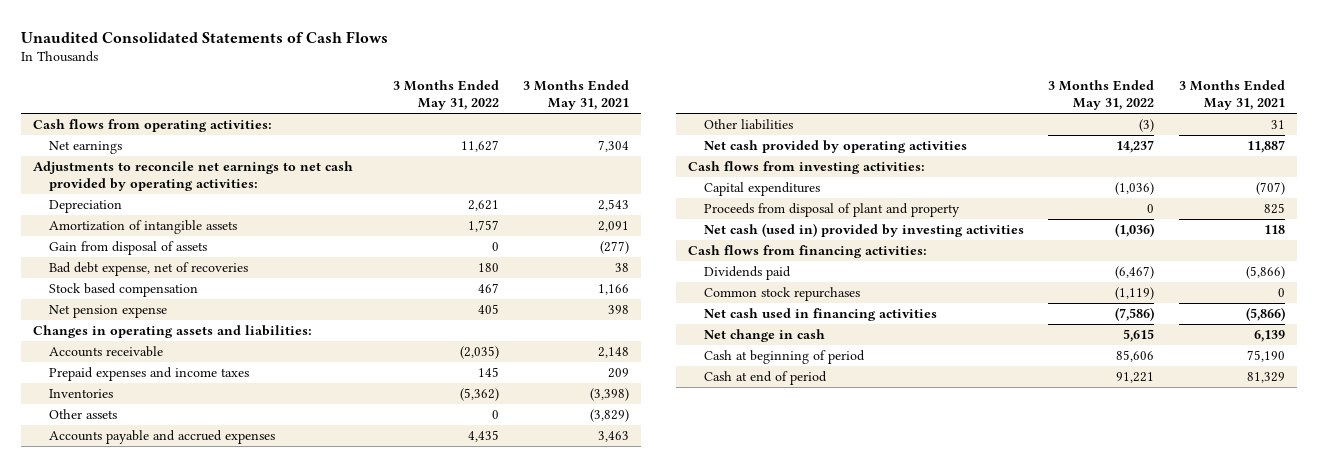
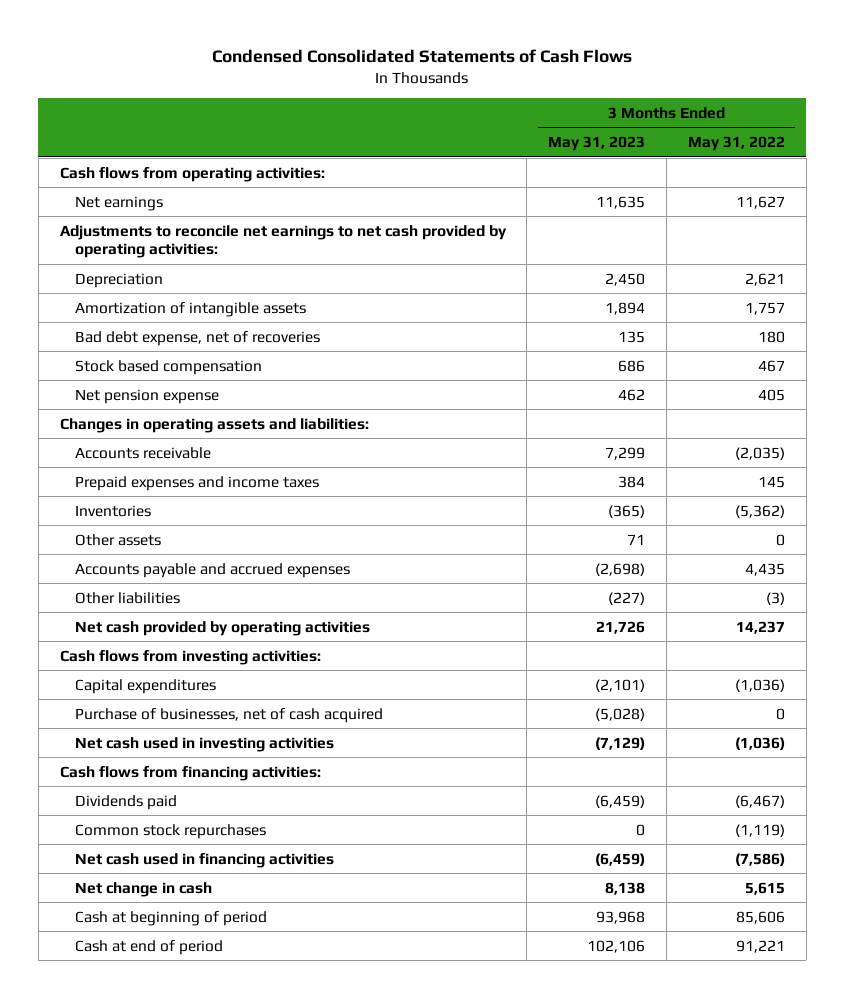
[20,30,388,43] Unaudited Consolidated Statements of Cash Flows -> [212,49,633,64] Condensed Consolidated Statements of Cash Flows
[523,80,630,111] 3 Months Ended May 31, 2021 -> none
none -> [548,136,646,152] May 31, 2023
[48,241,207,256] Gain from disposal of assets -> none
[704,203,961,218] Proceeds from disposal of plant and property -> none
none -> [74,707,383,723] Purchase of businesses, net of cash acquired
[704,223,1025,238] Net cash (used in) provided by investing activities -> [74,736,334,752] Net cash used in investing activities

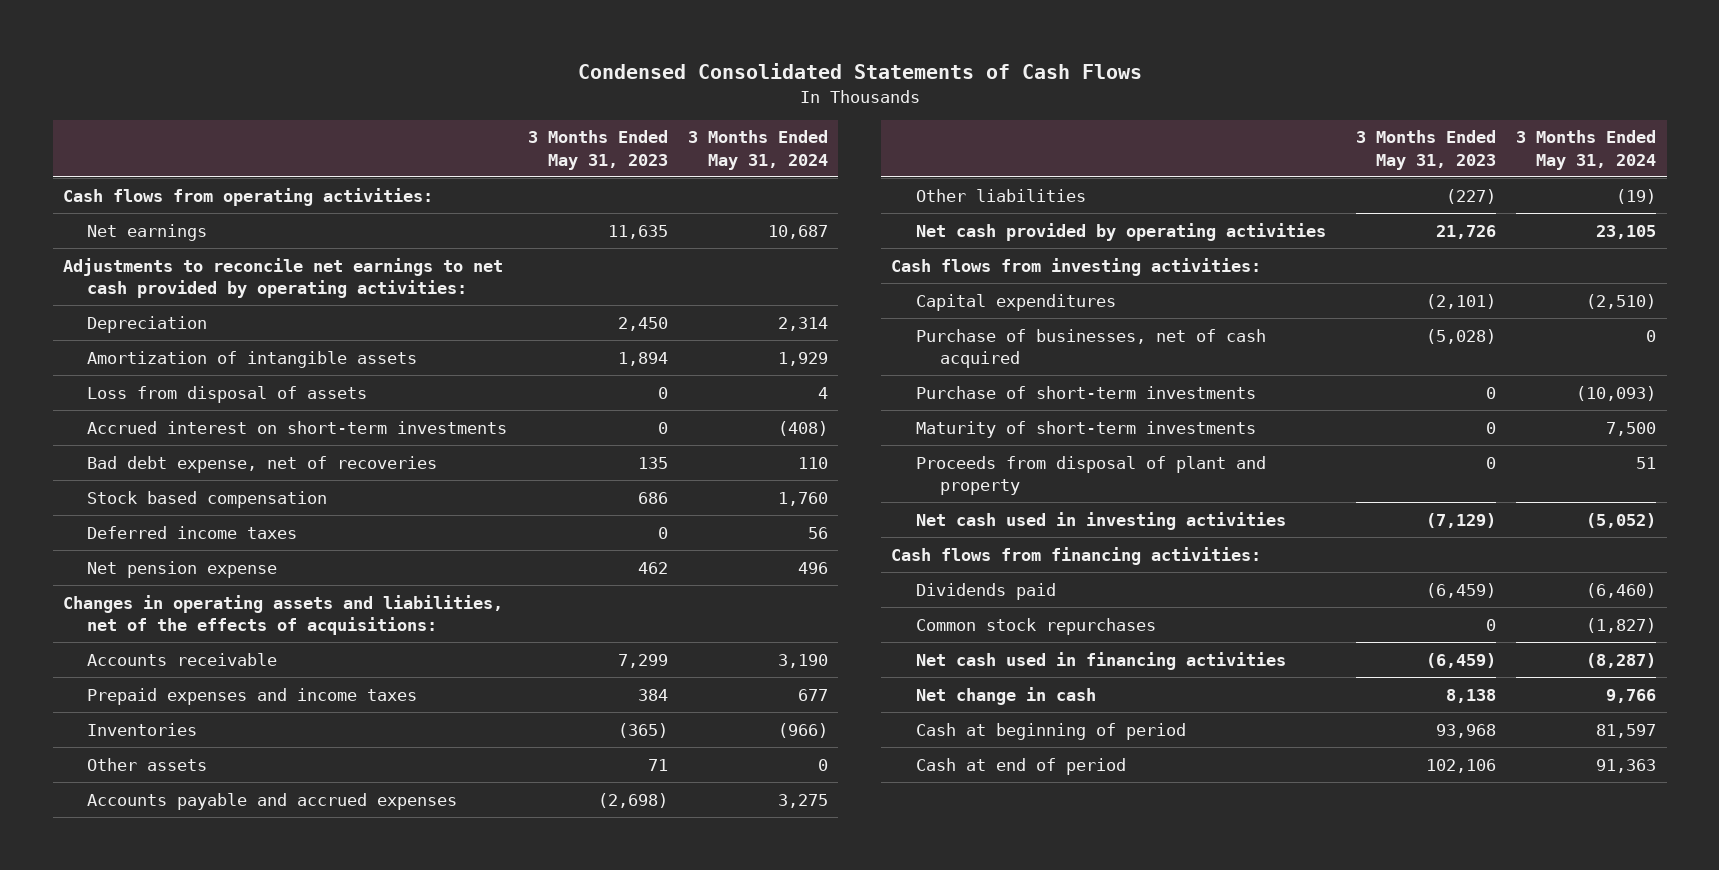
[687,136,785,152] May 31, 2022 -> none
none -> [688,130,829,170] 3 Months Ended May 31, 2024
none -> [87,385,368,403] Loss from disposal of assets
none -> [87,420,508,434] Accrued interest on short-term investments
none -> [87,525,298,539] Deferred income taxes
[59,417,369,433] Changes in operating assets and liabilities: -> [63,594,504,635] Changes in operating assets and liabilities, net of the effects of acquisitions:
none -> [915,385,1256,399] Purchase of short-term investments
none -> [915,420,1256,438] Maturity of short-term investments
none -> [915,455,1266,495] Proceeds from disposal of plant and property

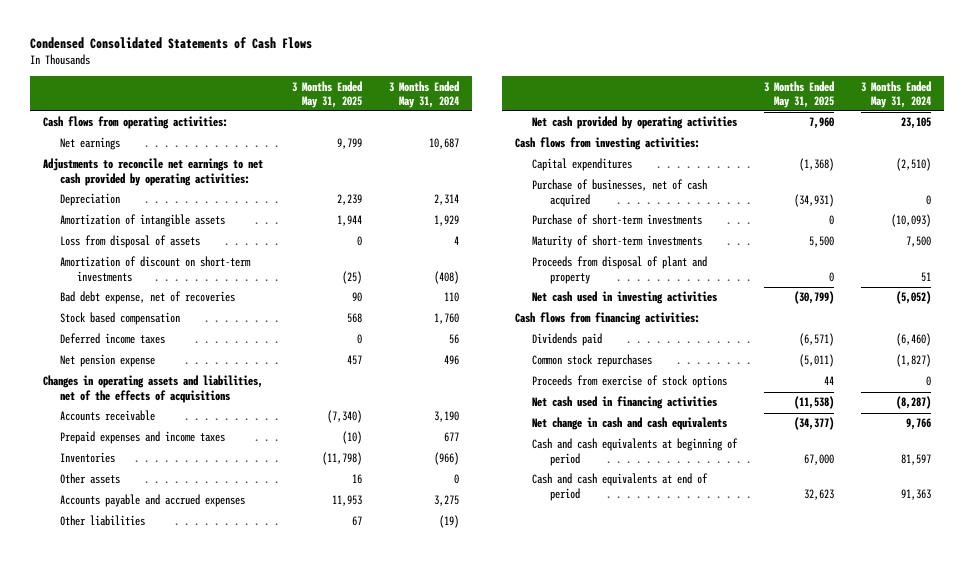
[527,130,668,170] 3 Months Ended May 31, 2023 -> none
none -> [291,80,362,108] 3 Months Ended May 31, 2025
[87,420,508,434] Accrued interest on short-term investments -> none
none -> [60,256,252,282] Amortization of discount on short-term investments
[63,594,504,635] Changes in operating assets and liabilities, net of the effects of acquisitions: -> [43,375,264,403] Changes in operating assets and liabilities, net of the effects of acquisitions
none -> [532,375,728,389] Proceeds from exercise of stock options
[915,686,1096,705] Net change in cash -> [532,417,728,431] Net change in cash and cash equivalents
[915,722,1186,740] Cash at beginning of period -> [532,438,739,466] Cash and cash equivalents at beginning of period
[915,757,1126,775] Cash at end of period -> [532,473,709,501] Cash and cash equivalents at end of period

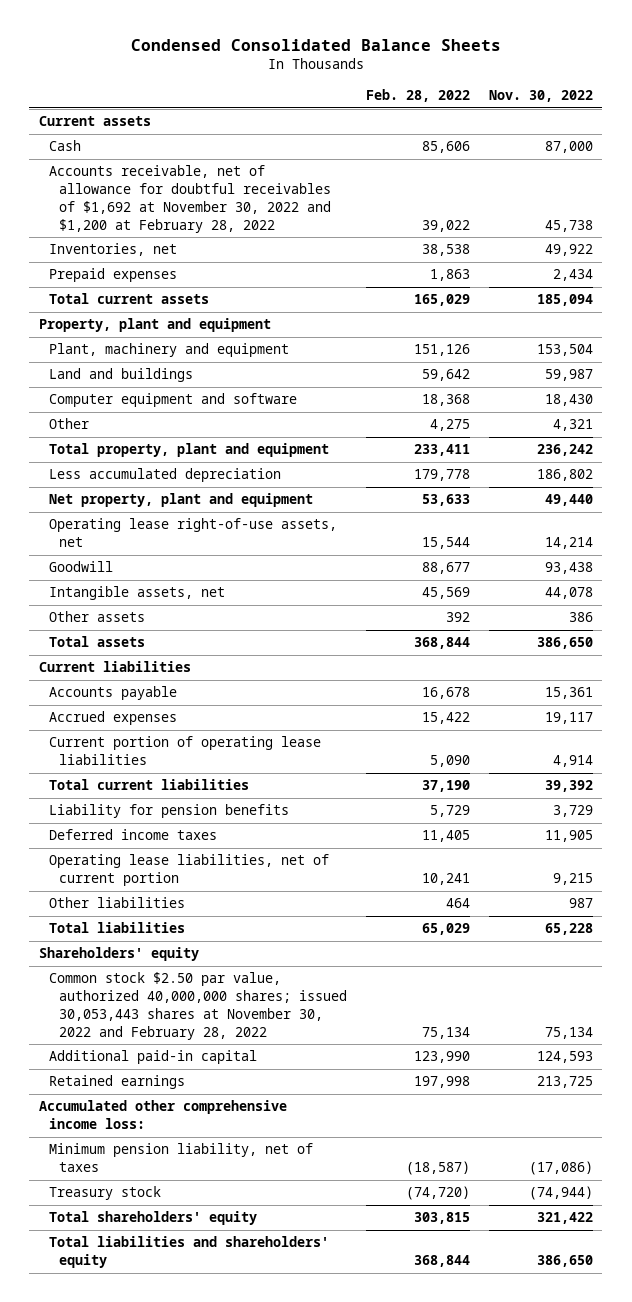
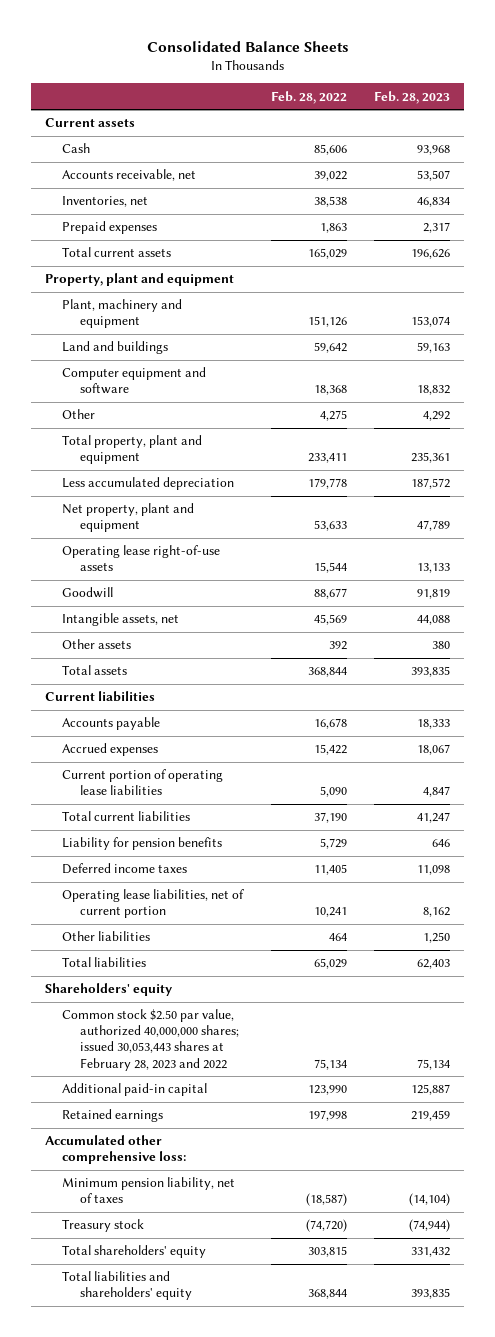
[130,38,501,51] Condensed Consolidated Balance Sheets -> [146,40,349,52] Consolidated Balance Sheets
[488,90,593,103] Nov. 30, 2022 -> none
none -> [374,90,451,104] Feb. 28, 2023
[49,165,332,233] Accounts receivable, net of allowance for doubtful receivables of $1,692 at November 30, 2022 and $1,200 at February 28, 2022 -> [62,169,197,182] Accounts receivable, net
[49,518,338,548] Operating lease right-of-use assets, net -> [62,545,221,572] Operating lease right-of-use assets
[49,972,348,1040] Common stock $2.50 par value, authorized 40,000,000 shares; issued 30,053,443 shares at November 30, 2022 and February 28, 2022 -> [62,1009,239,1071] Common stock $2.50 par value, authorized 40,000,000 shares; issued 30,053,443 shares at February 28, 2023 and 2022
[38,1100,287,1130] Accumulated other comprehensive income loss: -> [45,1135,187,1165] Accumulated other comprehensive loss:

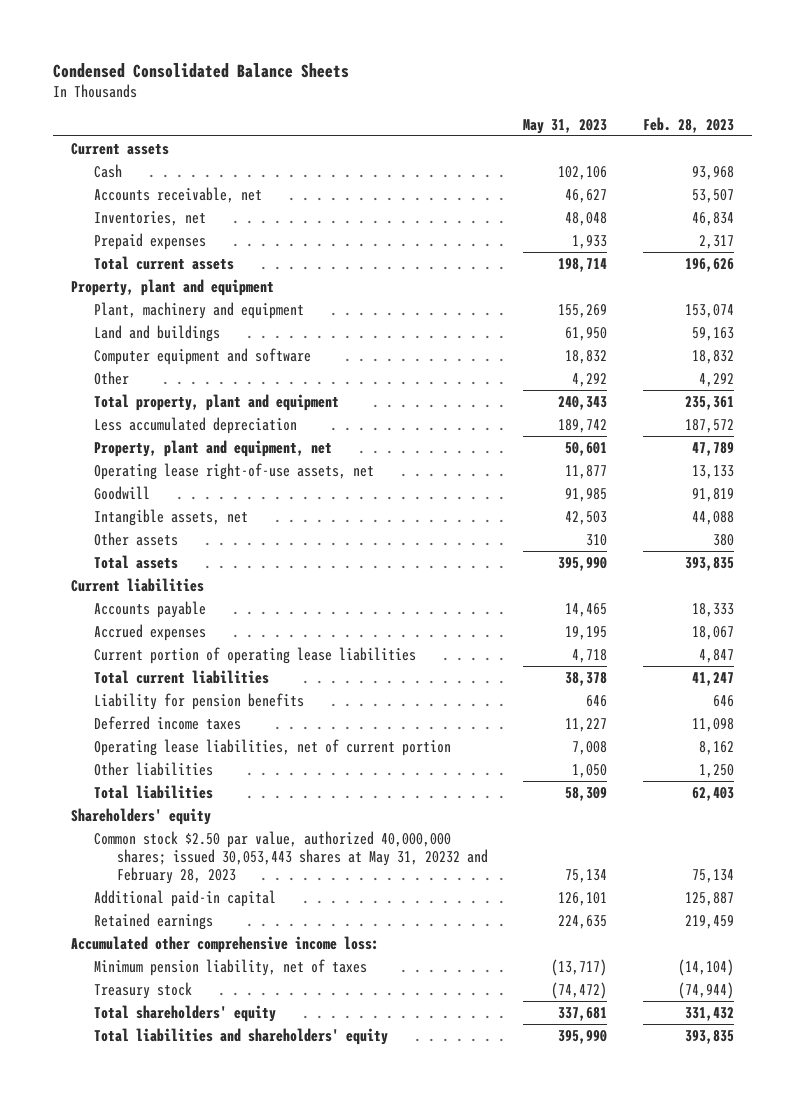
[146,40,349,52] Consolidated Balance Sheets -> [52,62,349,78] Condensed Consolidated Balance Sheets
[270,90,347,104] Feb. 28, 2022 -> none
none -> [523,118,608,134] May 31, 2023
[62,503,195,533] Net property, plant and equipment -> [93,439,332,457] Property, plant and equipment, net
[62,545,221,572] Operating lease right-of-use assets -> [93,462,374,480] Operating lease right-of-use assets, net
[62,1009,239,1071] Common stock $2.50 par value, authorized 40,000,000 shares; issued 30,053,443 shares at February 28, 2023 and 2022 -> [93,830,488,884] Common stock $2.50 par value, authorized 40,000,000 shares; issued 30,053,443 shares at May 31, 20232 and February 28, 2023
[45,1135,187,1165] Accumulated other comprehensive loss: -> [70,935,379,953] Accumulated other comprehensive income loss:

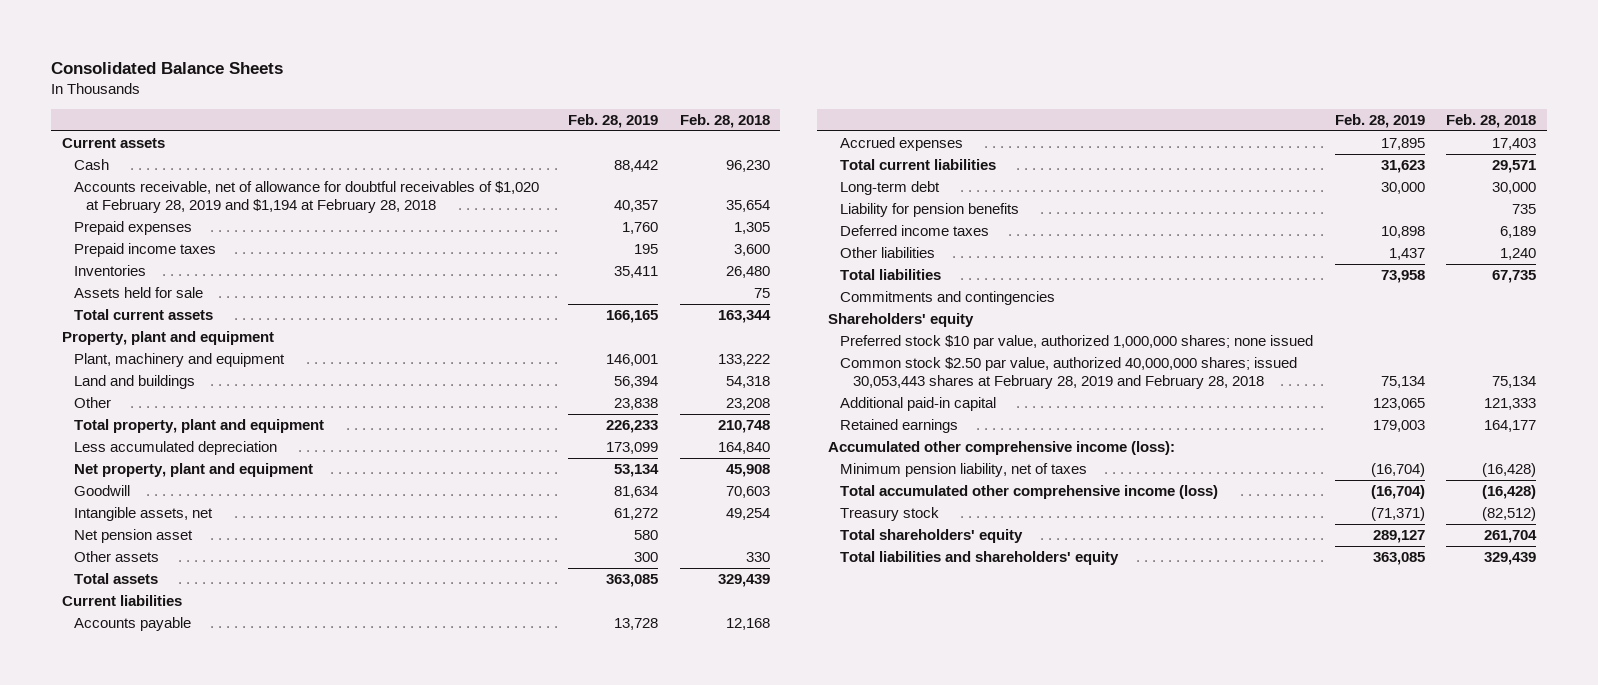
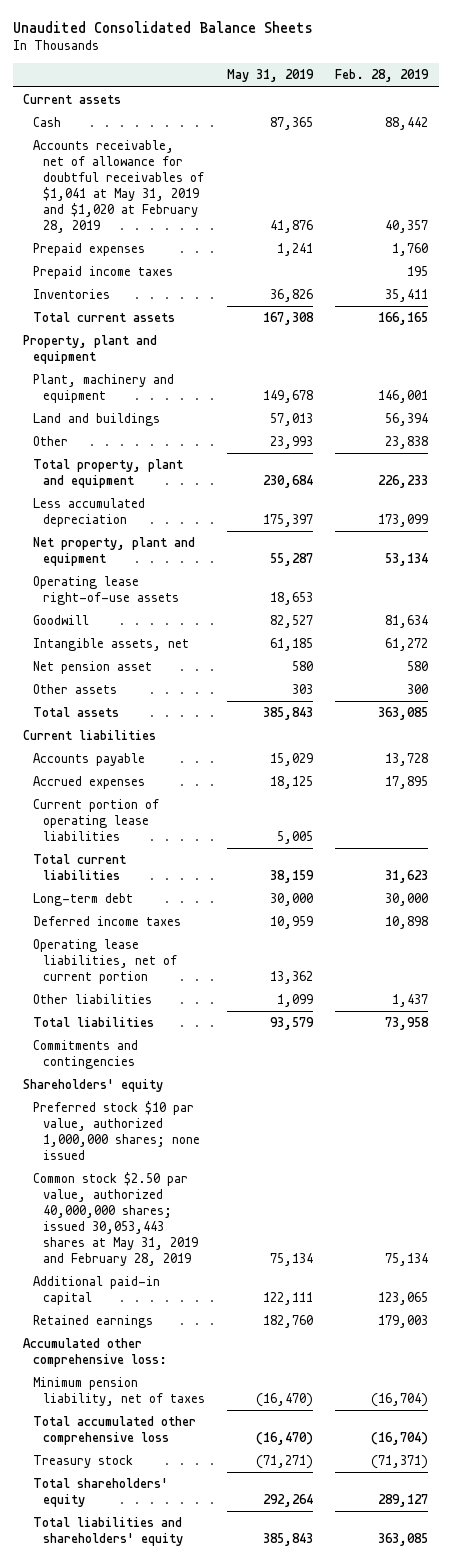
[51,62,284,75] Consolidated Balance Sheets -> [12,20,313,33] Unaudited Consolidated Balance Sheets
[679,113,770,128] Feb. 28, 2018 -> none
none -> [226,69,314,83] May 31, 2019
[74,181,540,213] Accounts receivable, net of allowance for doubtful receivables of $1,020 at February 28, 2019 and $1,194 at February 28, 2018 -> [33,140,205,233] Accounts receivable, net of allowance for doubtful receivables of $1,041 at May 31, 2019 and $1,020 at February 28, 2019
[74,287,204,299] Assets held for sale -> none
none -> [33,576,180,606] Operating lease right-of-use assets
none -> [33,799,160,841] Current portion of operating lease liabilities
[840,203,1020,218] Liability for pension benefits -> none
none -> [33,939,178,984] Operating lease liabilities, net of current portion
[840,357,1298,389] Common stock $2.50 par value, authorized 40,000,000 shares; issued 30,053,443 shares at February 28, 2019 and February 28, 2018 -> [33,1172,199,1266] Common stock $2.50 par value, authorized 40,000,000 shares; issued 30,053,443 shares at May 31, 2019 and February 28, 2019
[827,441,1175,456] Accumulated other comprehensive income (loss): -> [23,1338,168,1368] Accumulated other comprehensive loss:
[840,485,1219,500] Total accumulated other comprehensive income (loss) -> [33,1416,197,1446] Total accumulated other comprehensive loss

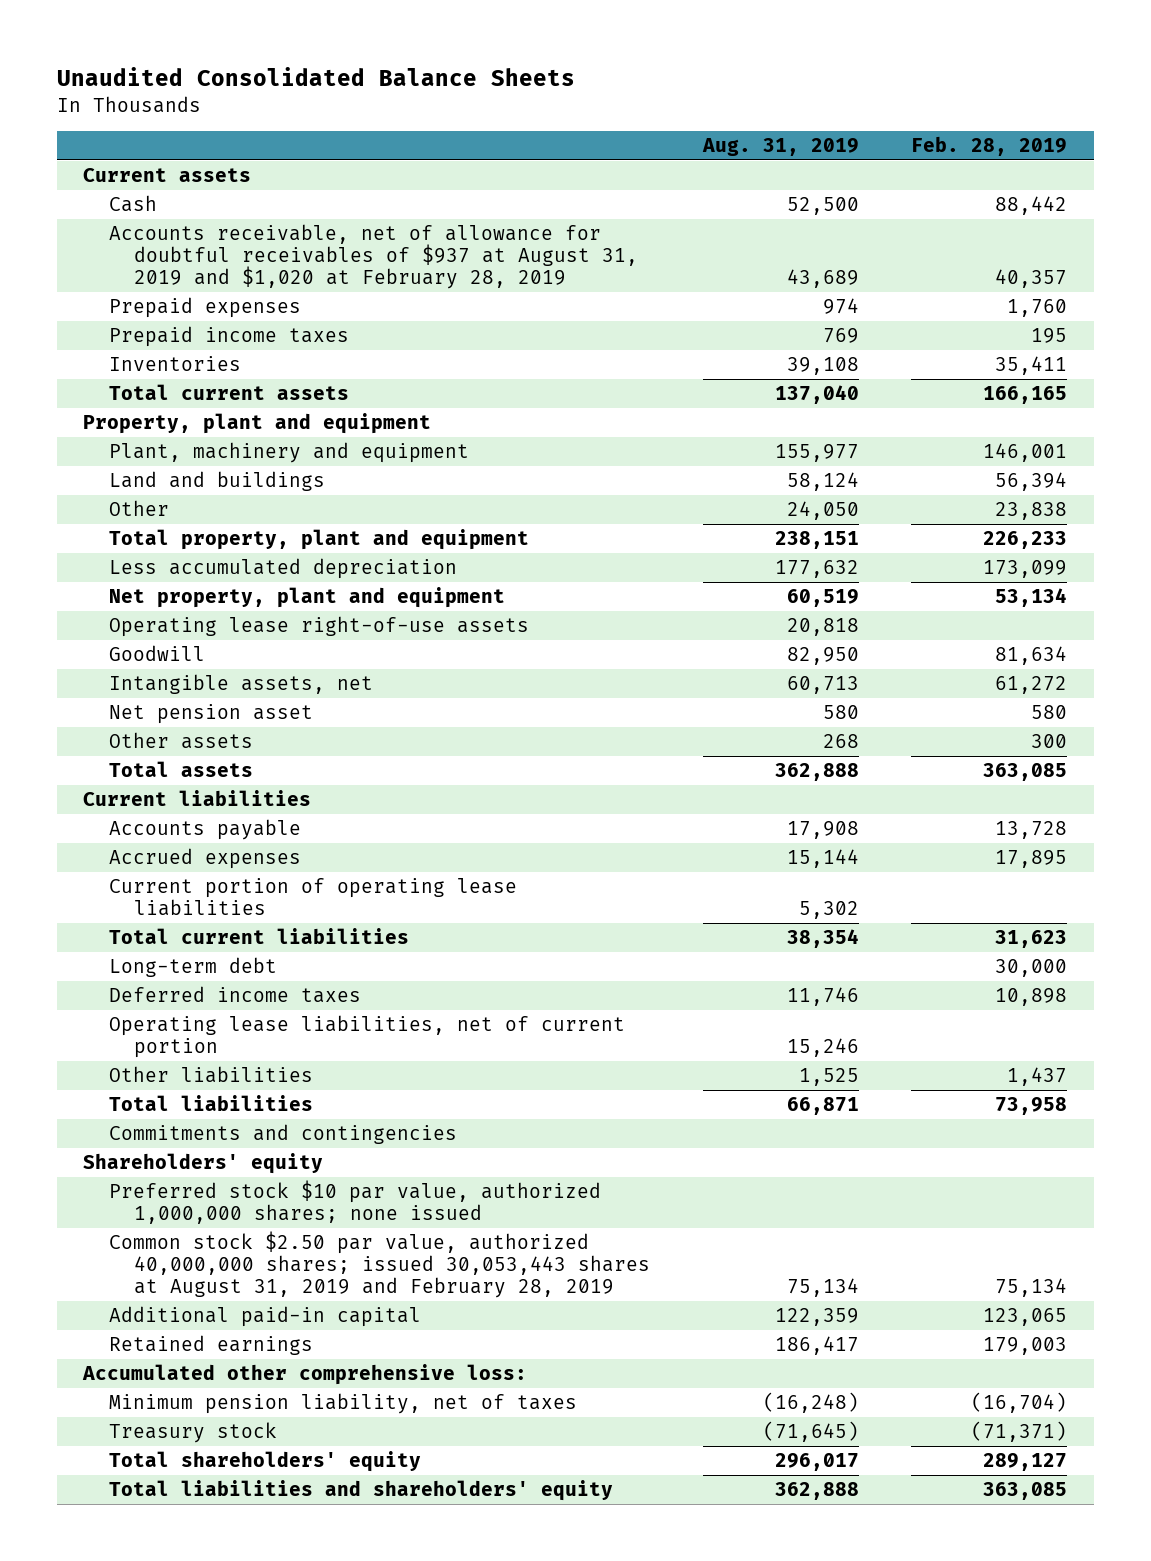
[226,69,314,83] May 31, 2019 -> none
none -> [701,137,859,156] Aug. 31, 2019
[33,140,205,233] Accounts receivable, net of allowance for doubtful receivables of $1,041 at May 31, 2019 and $1,020 at February 28, 2019 -> [108,224,639,290] Accounts receivable, net of allowance for doubtful receivables of $937 at August 31, 2019 and $1,020 at February 28, 2019
[33,1172,199,1266] Common stock $2.50 par value, authorized 40,000,000 shares; issued 30,053,443 shares at May 31, 2019 and February 28, 2019 -> [108,1231,651,1299] Common stock $2.50 par value, authorized 40,000,000 shares; issued 30,053,443 shares at August 31, 2019 and February 28, 2019
[33,1416,197,1446] Total accumulated other comprehensive loss -> none

